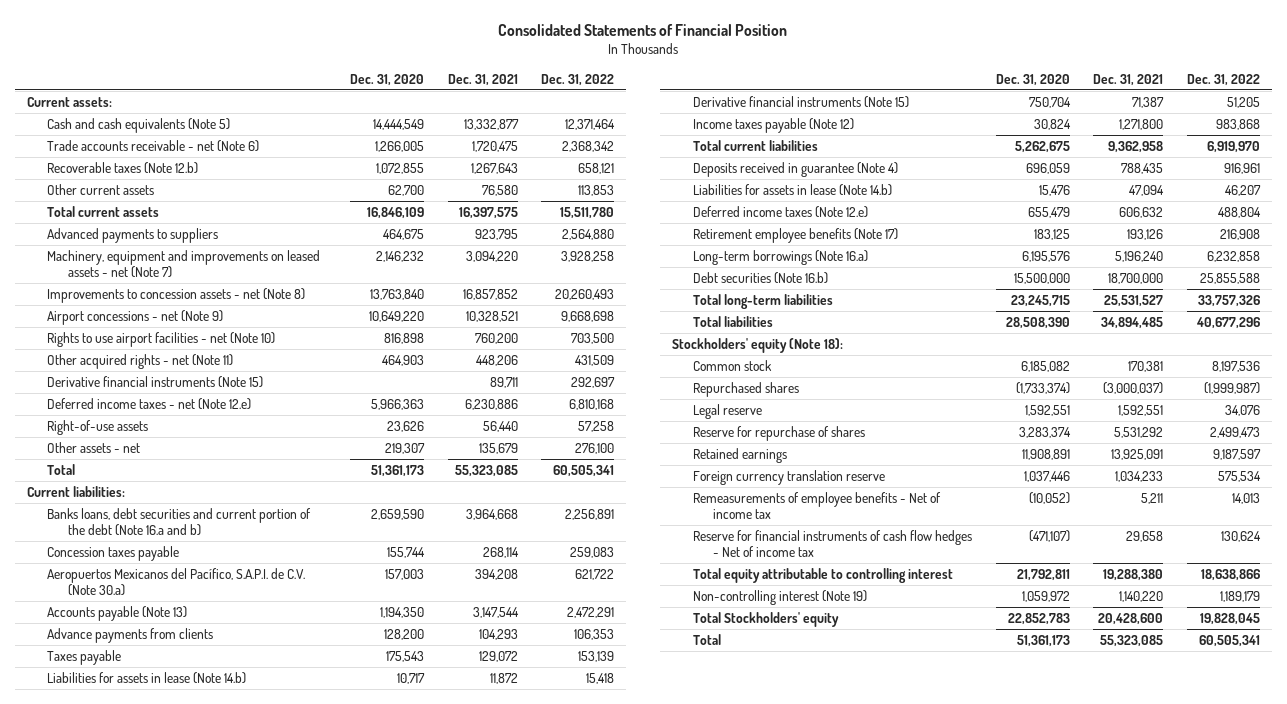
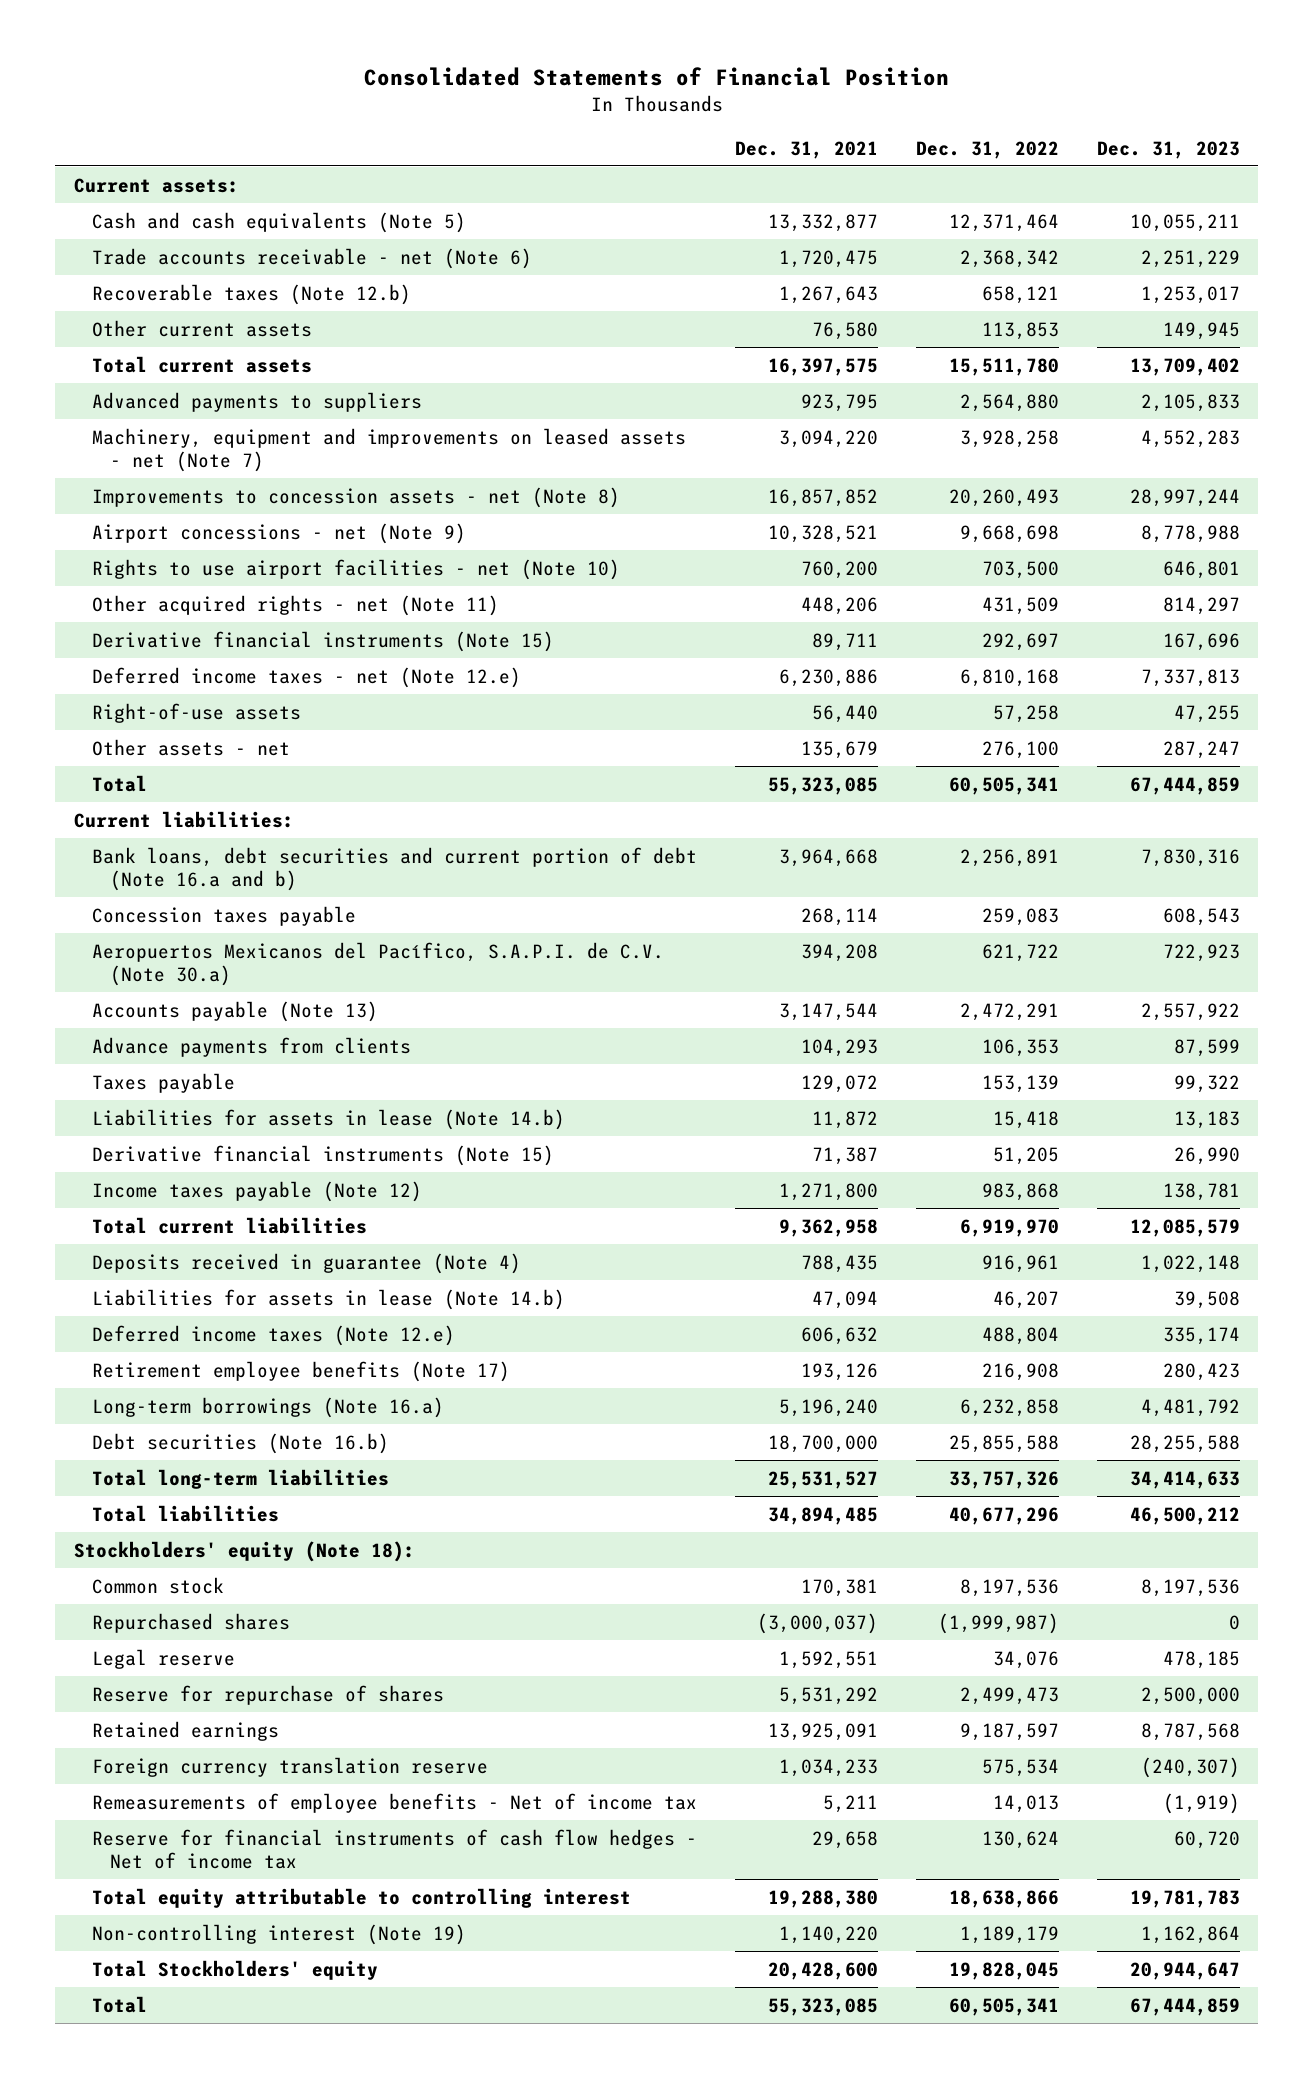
[349,73,424,86] Dec. 31, 2020 -> none
none -> [1096,140,1240,159] Dec. 31, 2023
[47,507,312,536] Banks loans, debt securities and current portion of the debt (Note 16.a and b) -> [92,846,698,891] Bank loans, debt securities and current portion of debt (Note 16.a and b)

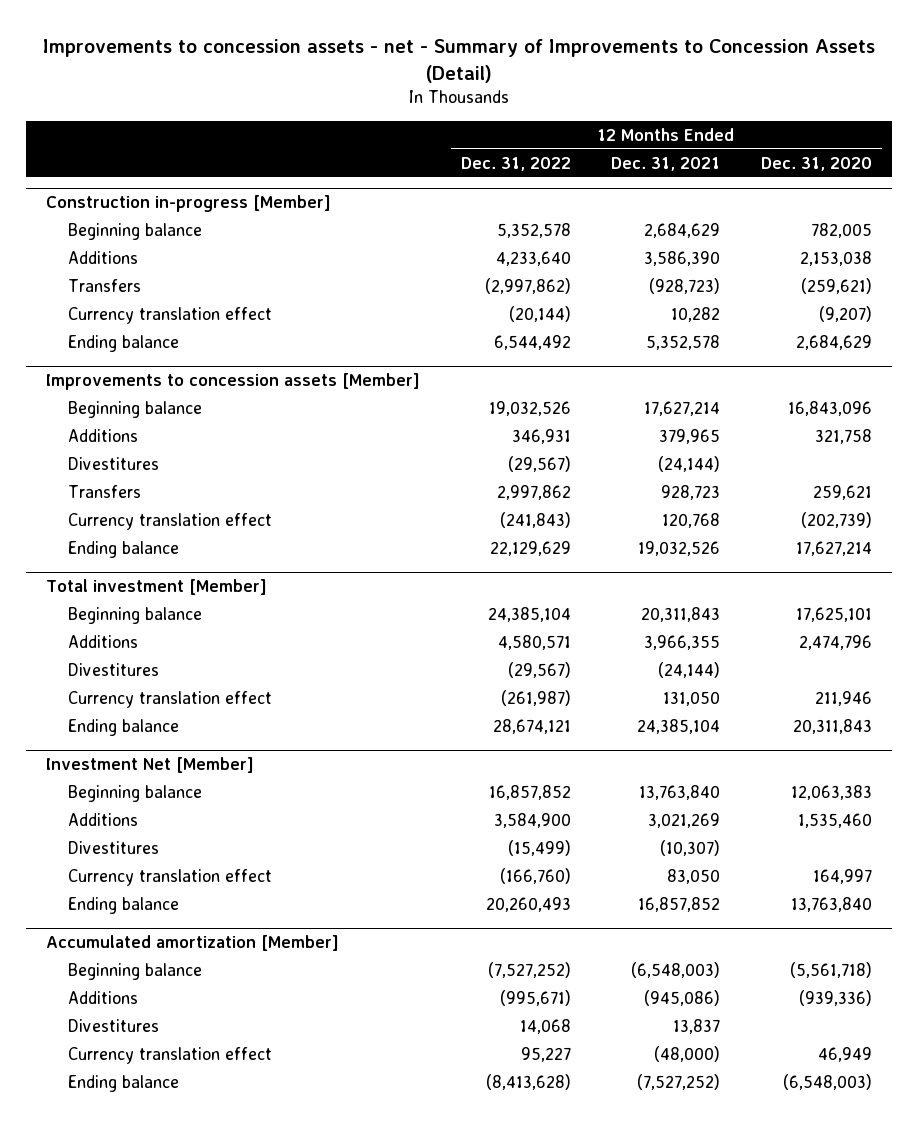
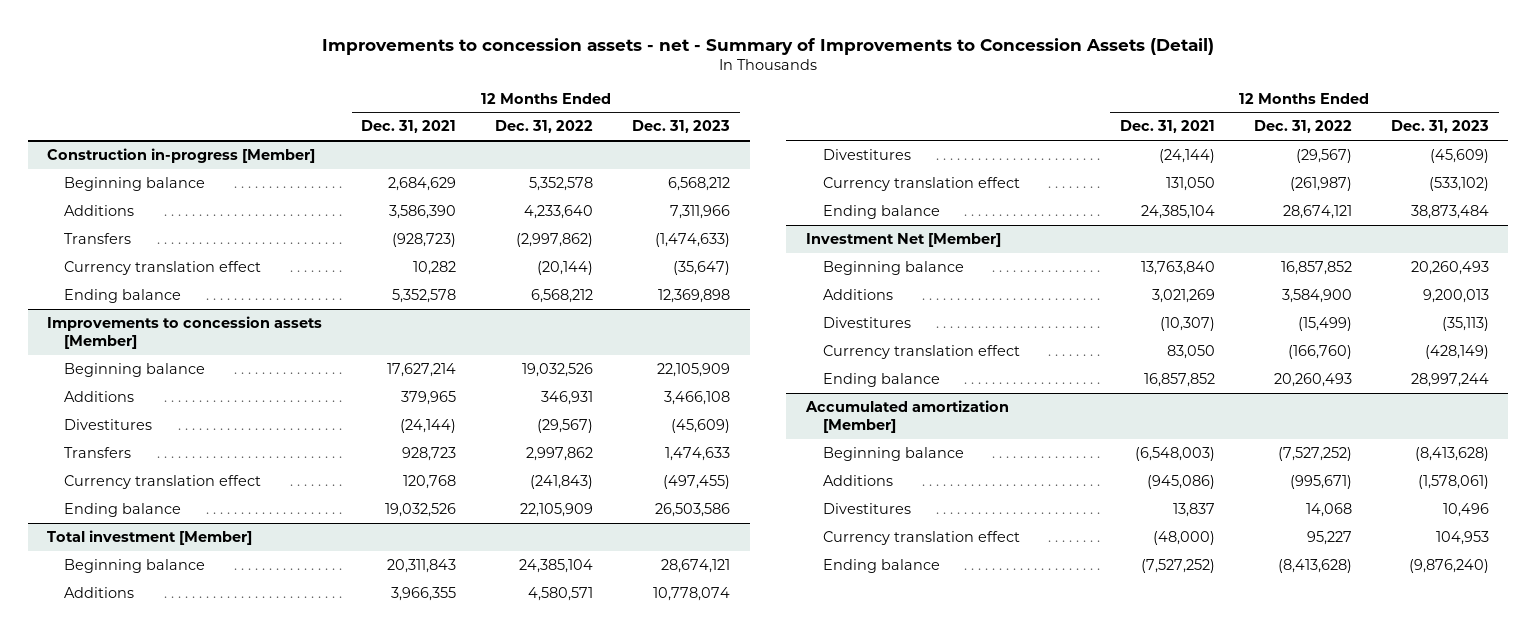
[761,156,873,171] Dec. 31, 2020 -> none
none -> [632,120,731,134] Dec. 31, 2023
[493,334,571,350] 6,544,492 -> [531,288,594,303] 6,568,212
[489,540,571,556] 22,129,629 -> [520,502,594,517] 22,105,909

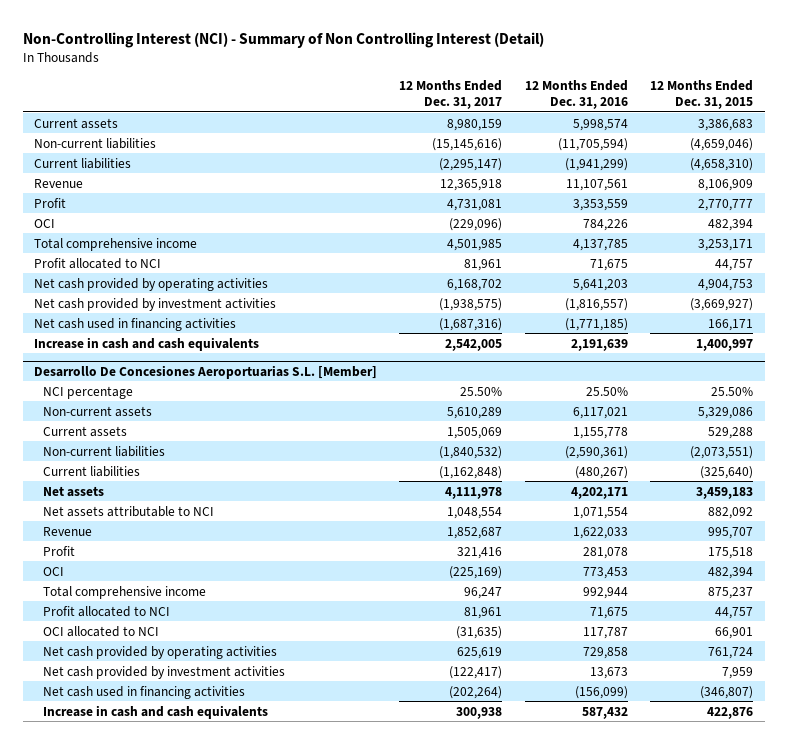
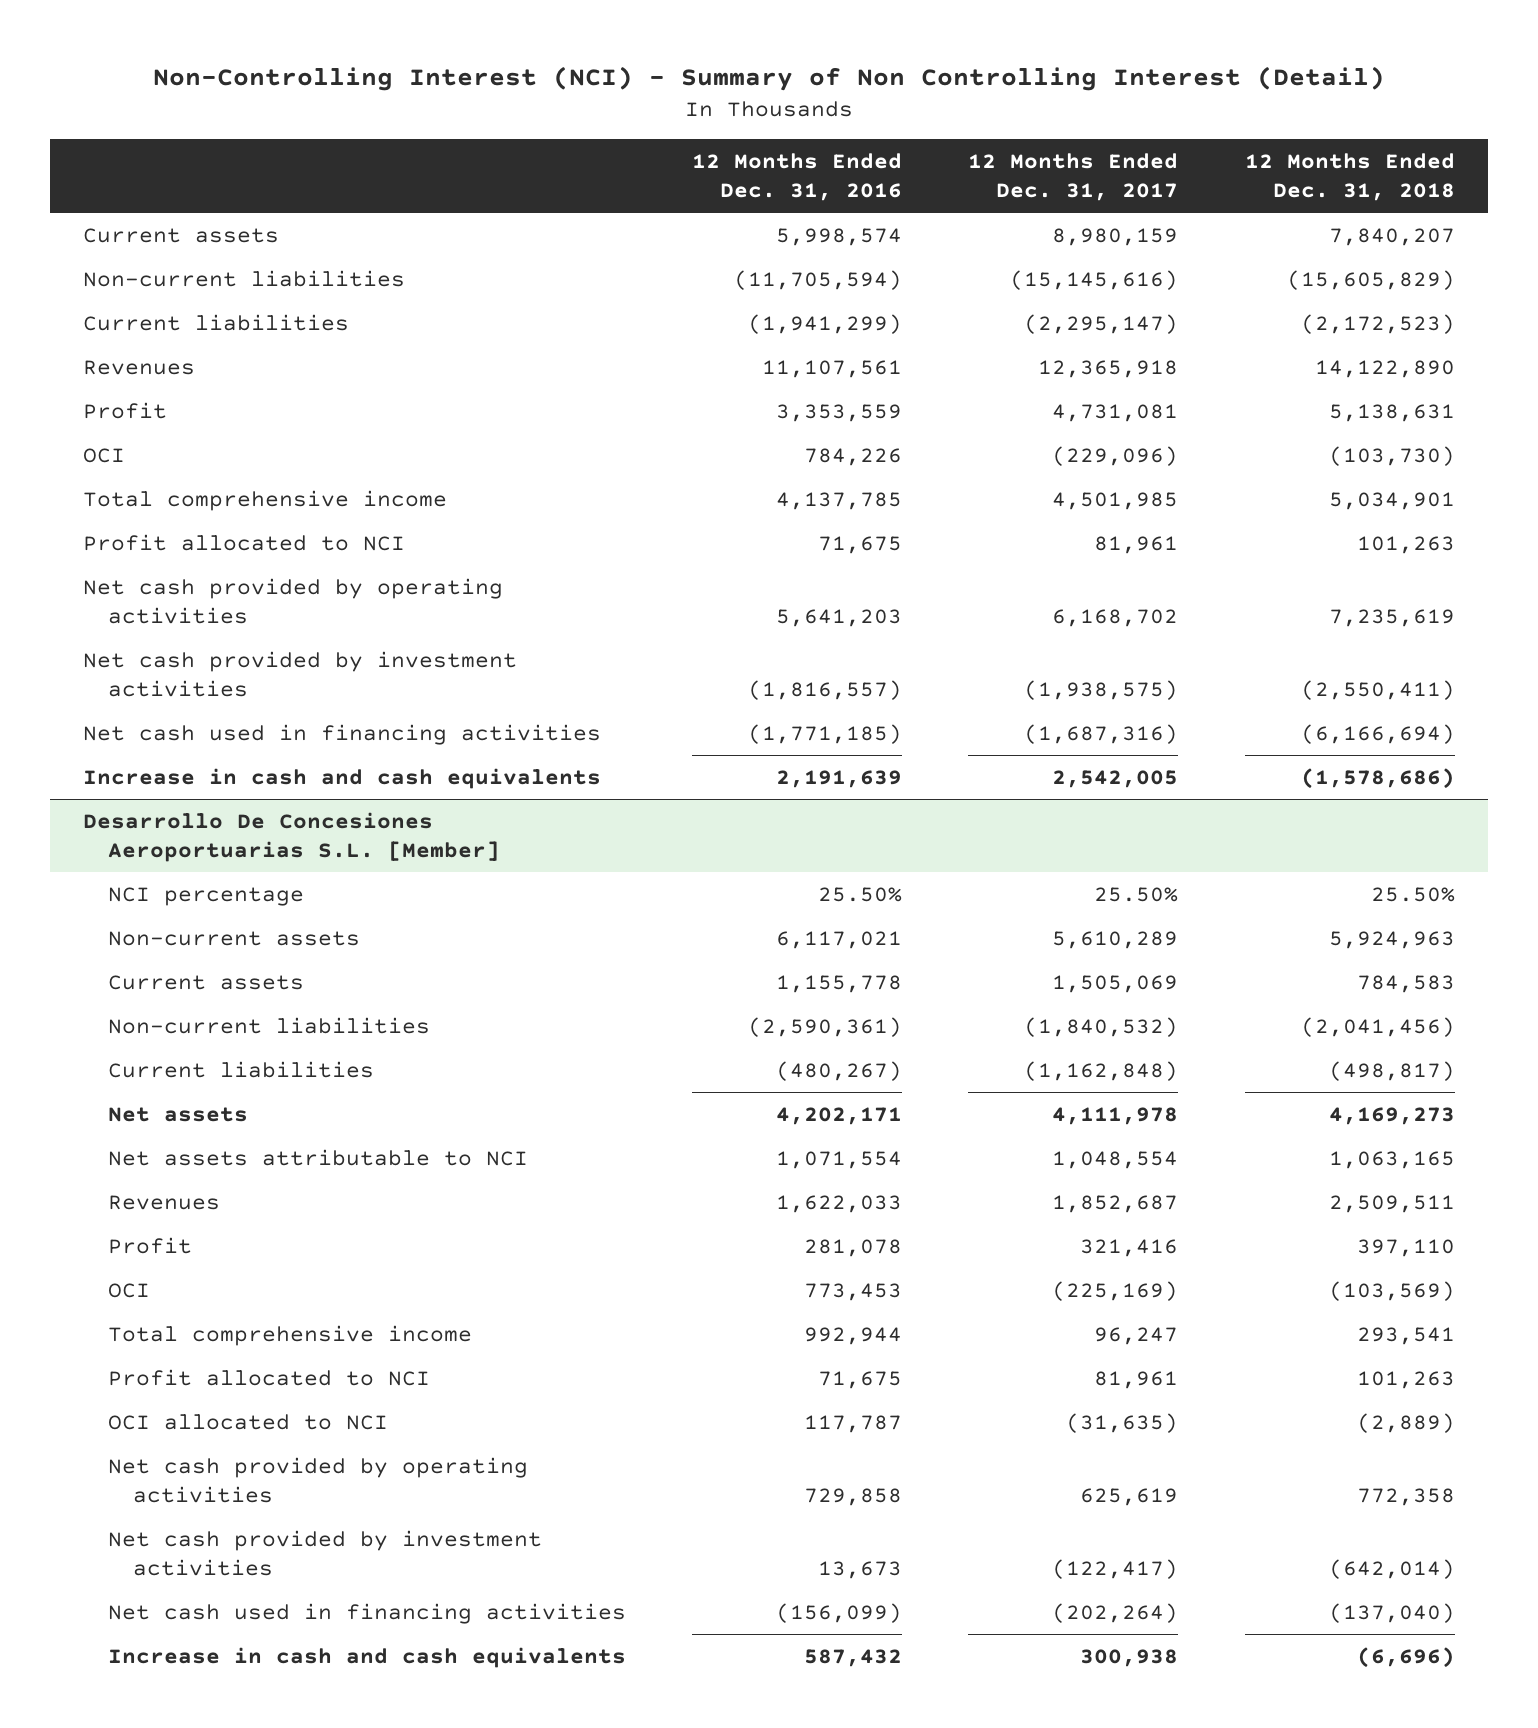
[650,79,754,110] 12 Months Ended Dec. 31, 2015 -> none
none -> [1244,152,1455,201] 12 Months Ended Dec. 31, 2018
[33,178,83,188] Revenue -> [83,359,196,375] Revenues
[43,526,93,536] Revenue -> [107,1194,220,1210] Revenues

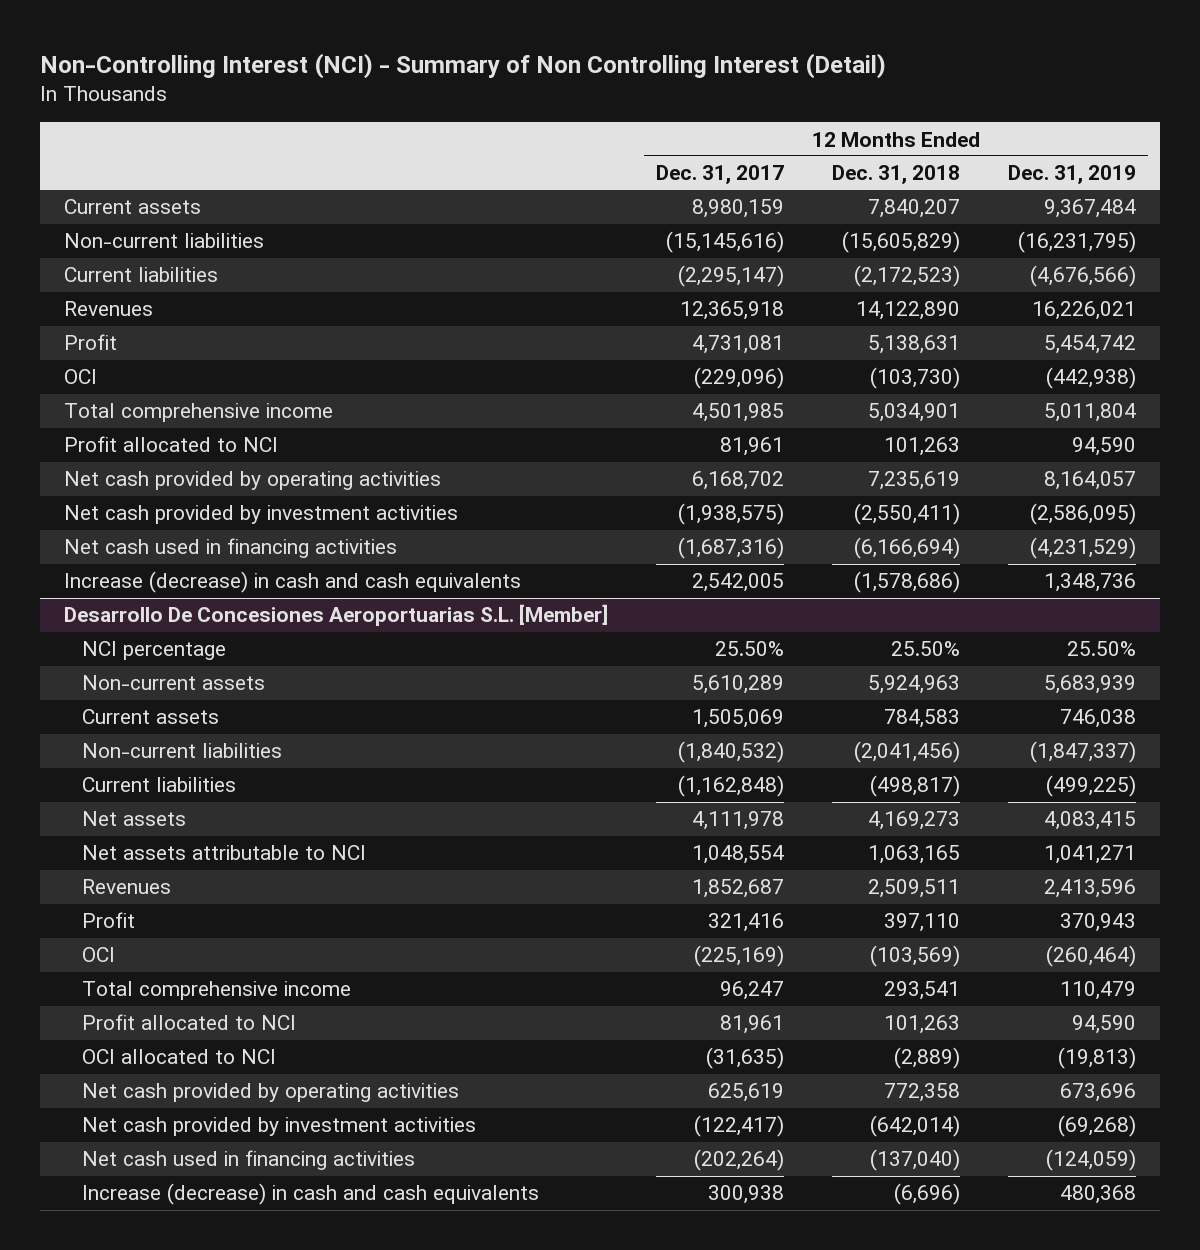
[692,152,903,201] 12 Months Ended Dec. 31, 2016 -> none
none -> [1007,165,1136,185] Dec. 31, 2019
[83,767,602,789] Increase in cash and cash equivalents -> [64,571,522,594] Increase (decrease) in cash and cash equivalents
[107,1646,626,1668] Increase in cash and cash equivalents -> [81,1183,539,1206] Increase (decrease) in cash and cash equivalents

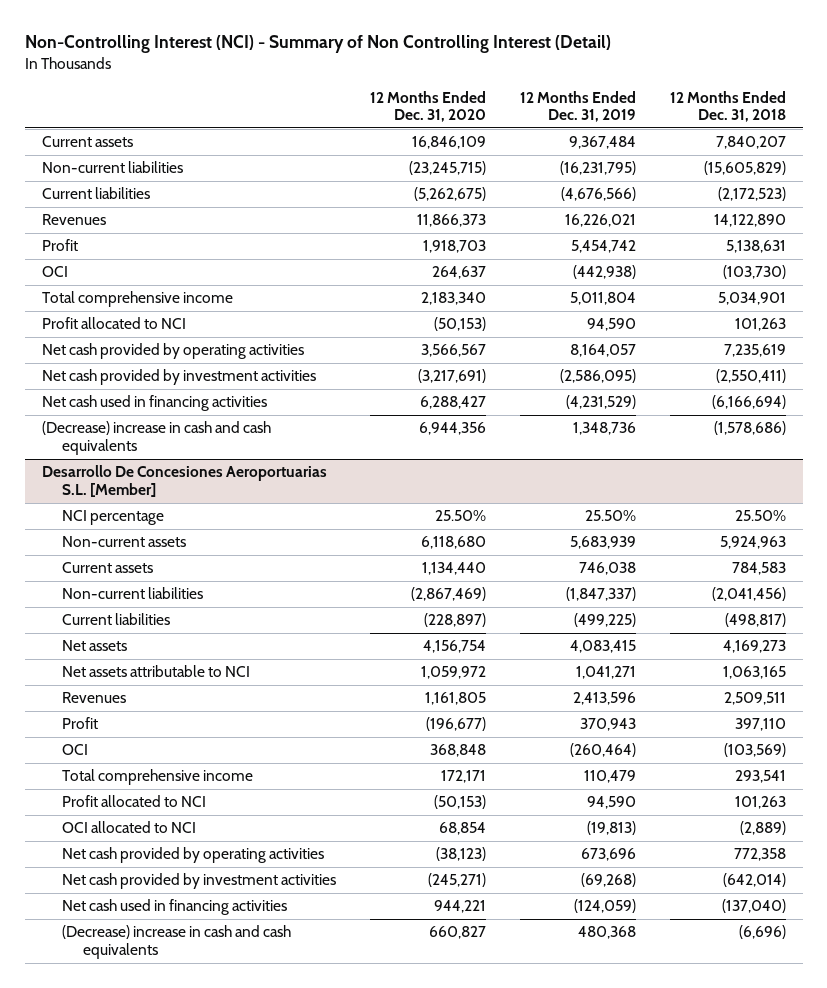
[655,165,784,185] Dec. 31, 2017 -> none
none -> [370,90,487,123] 12 Months Ended Dec. 31, 2020
[64,571,522,594] Increase (decrease) in cash and cash equivalents -> [41,421,271,456] (Decrease) increase in cash and cash equivalents
[81,1183,539,1206] Increase (decrease) in cash and cash equivalents -> [62,925,292,960] (Decrease) increase in cash and cash equivalents

